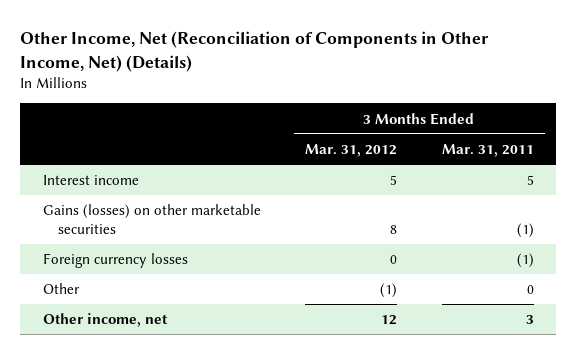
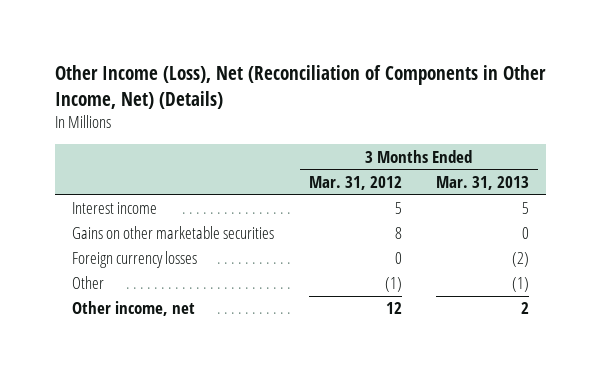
[20,30,490,72] Other Income, Net (Reconciliation of Components in Other Income, Net) (Details) -> [54,65,546,109] Other Income (Loss), Net (Reconciliation of Components in Other Income, Net) (Details)
[441,143,534,157] Mar. 31, 2011 -> none
none -> [436,175,530,190] Mar. 31, 2013
[42,204,261,234] Gains (losses) on other marketable securities -> [72,226,275,240] Gains on other marketable securities

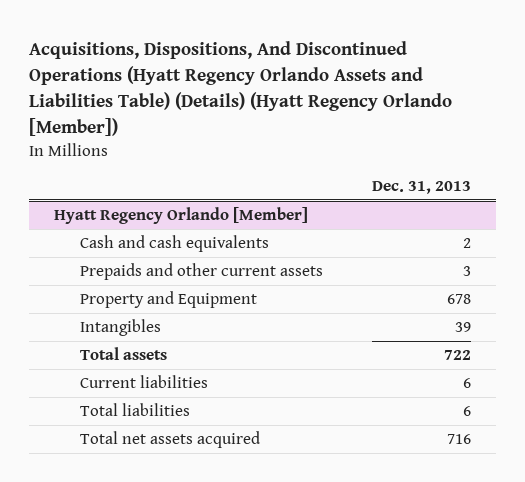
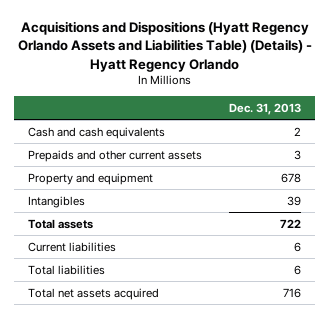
[29,41,453,137] Acquisitions, Dispositions, And Discontinued Operations (Hyatt Regency Orlando Assets and Liabilities Table) (Details) (Hyatt Regency Orlando [Member]) -> [17,21,312,72] Acquisitions and Dispositions (Hyatt Regency Orlando Assets and Liabilities Table) (Details) - Hyatt Regency Orlando
[54,206,309,224] Hyatt Regency Orlando [Member] -> none
[79,290,257,308] Property and Equipment -> [27,172,153,185] Property and equipment

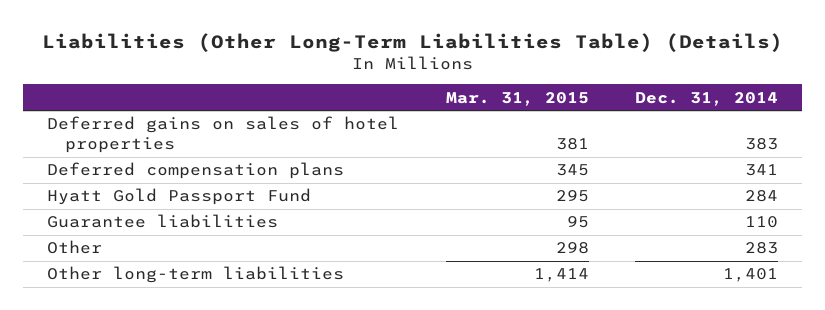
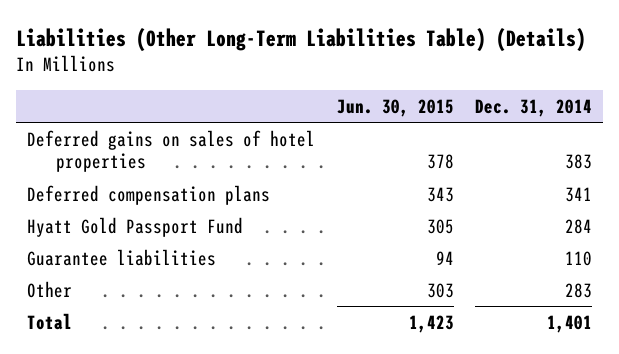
[445,91,589,106] Mar. 31, 2015 -> none
none -> [336,98,454,117] Jun. 30, 2015
[46,266,344,284] Other long-term liabilities -> [27,312,73,330] Total

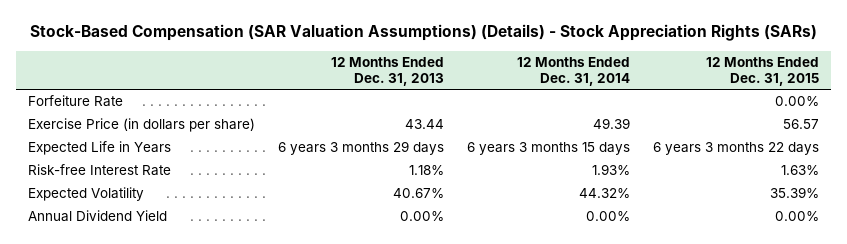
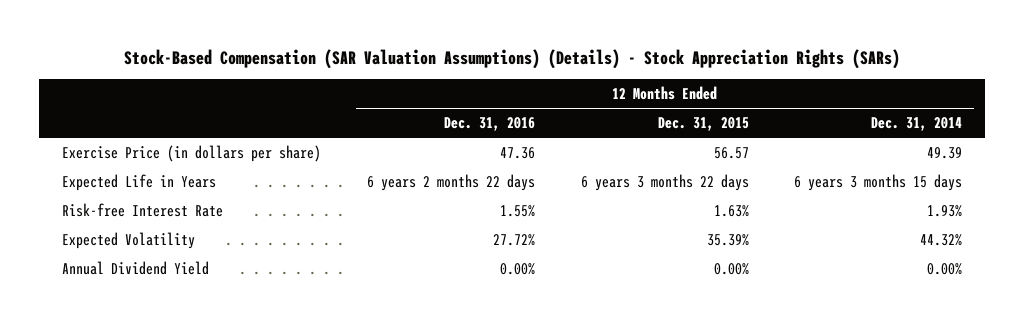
[331,56,445,86] 12 Months Ended Dec. 31, 2013 -> none
none -> [443,117,535,132] Dec. 31, 2016
[27,95,123,108] Forfeiture Rate -> none

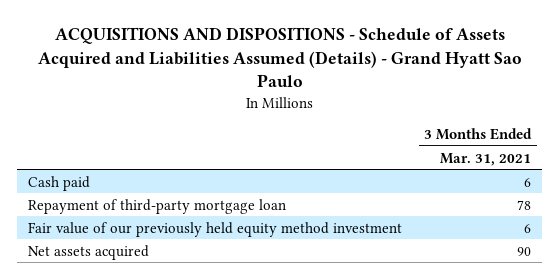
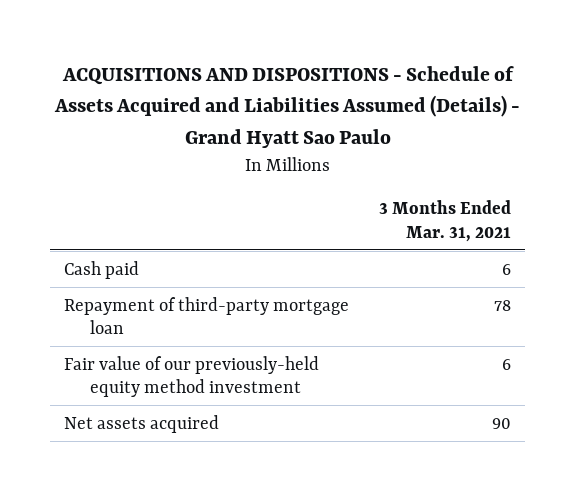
[28,221,403,237] Fair value of our previously held equity method investment -> [64,355,320,397] Fair value of our previously-held equity method investment

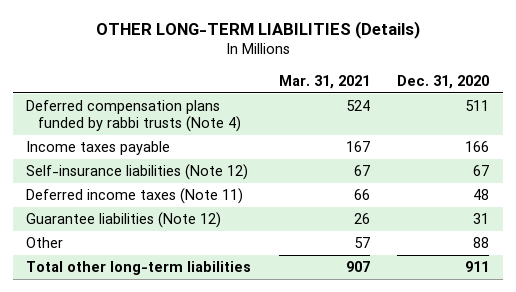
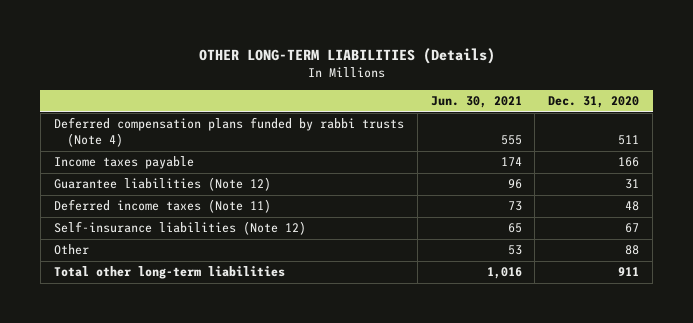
[278,74,370,89] Mar. 31, 2021 -> none
none -> [430,96,522,109] Jun. 30, 2021
[26,188,244,205] Deferred income taxes (Note 11) -> [53,199,271,214] Deferred income taxes (Note 11)
[26,164,249,181] Self-insurance liabilities (Note 12) -> [53,221,306,236] Self-insurance liabilities (Note 12)

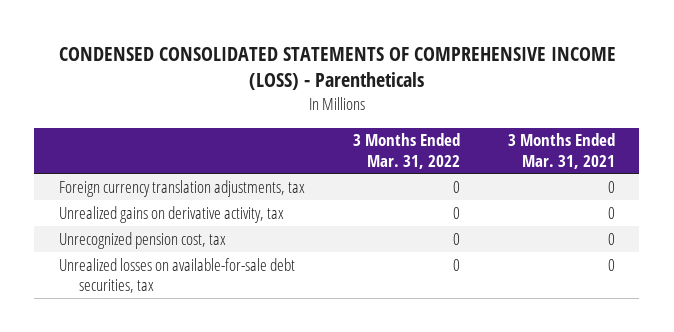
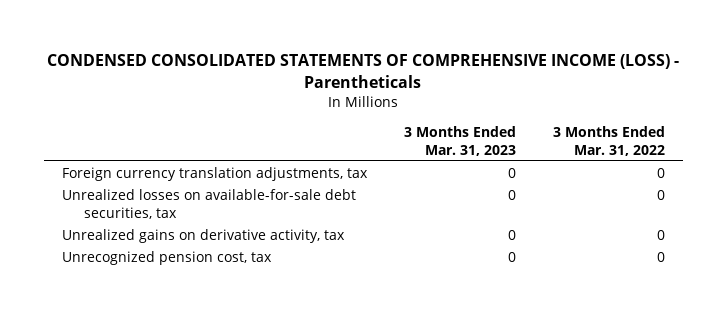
[508,133,616,169] 3 Months Ended Mar. 31, 2021 -> none
none -> [403,125,516,156] 3 Months Ended Mar. 31, 2023
[58,257,295,294] Unrealized losses on available-for-sale debt securities, tax -> [62,188,357,219] Unrealized losses on available-for-sale debt securities, tax

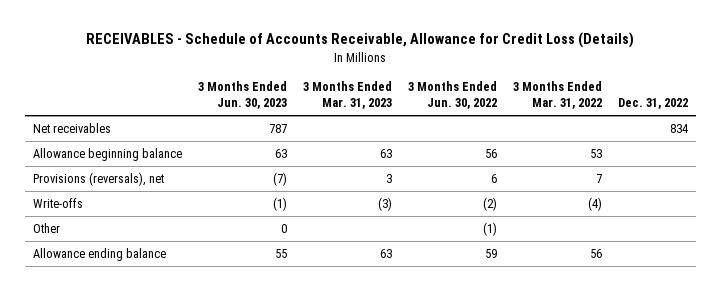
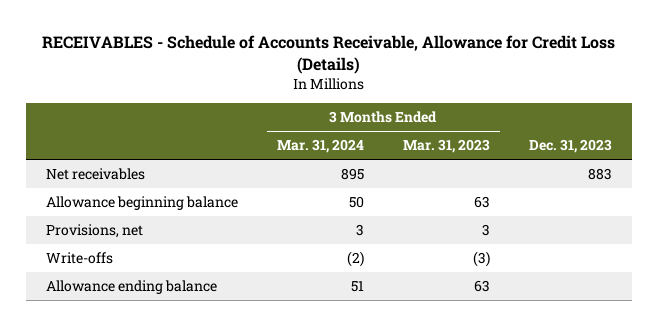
[197,81,287,110] 3 Months Ended Jun. 30, 2023 -> none
[407,81,497,110] 3 Months Ended Jun. 30, 2022 -> none
[512,81,602,110] 3 Months Ended Mar. 31, 2022 -> none
[617,98,688,110] Dec. 31, 2022 -> none
none -> [276,139,364,154] Mar. 31, 2024
none -> [529,139,613,154] Dec. 31, 2023
[32,172,164,187] Provisions (reversals), net -> [45,224,143,239] Provisions, net
[32,223,60,234] Other -> none

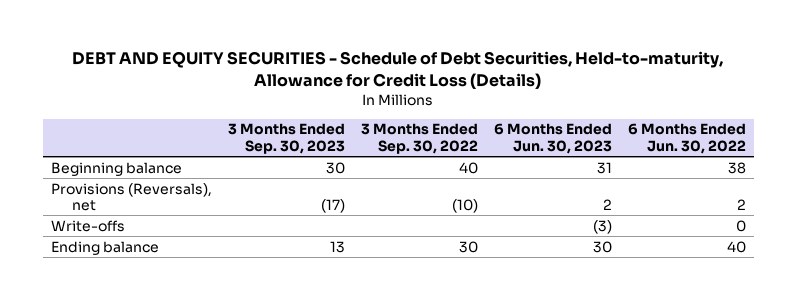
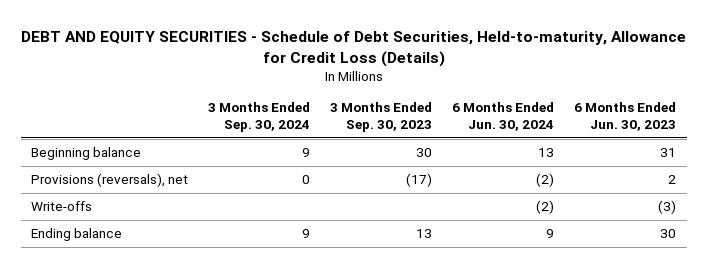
[360,123,478,154] 3 Months Ended Sep. 30, 2022 -> none
[628,123,747,154] 6 Months Ended Jun. 30, 2022 -> none
none -> [208,102,311,132] 3 Months Ended Sep. 30, 2024
none -> [452,102,555,131] 6 Months Ended Jun. 30, 2024
[50,182,212,212] Provisions (Reversals), net -> [31,173,189,188] Provisions (reversals), net

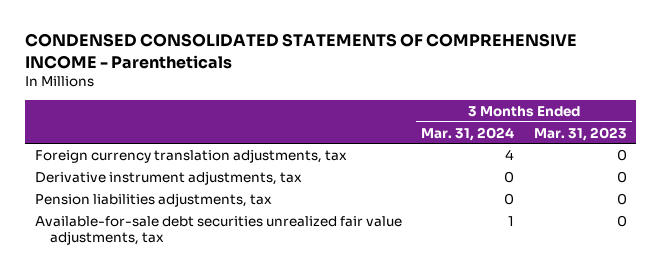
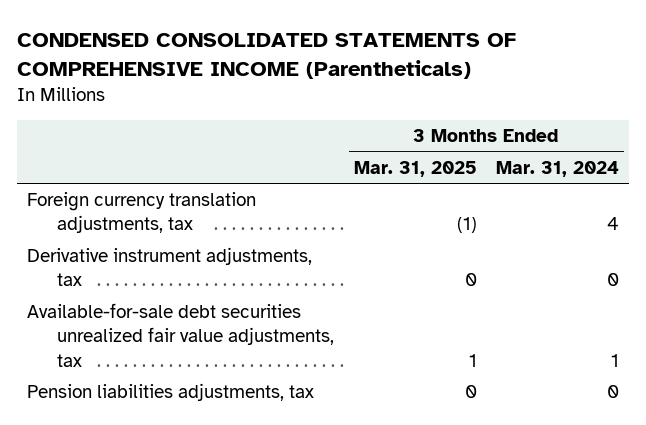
[24,33,577,69] CONDENSED CONSOLIDATED STATEMENTS OF COMPREHENSIVE INCOME - Parentheticals -> [17,32,517,79] CONDENSED CONSOLIDATED STATEMENTS OF COMPREHENSIVE INCOME (Parentheticals)
[533,126,627,141] Mar. 31, 2023 -> none
none -> [353,160,477,177] Mar. 31, 2025
[34,192,272,207] Pension liabilities adjustments, tax -> [27,383,315,402] Pension liabilities adjustments, tax

